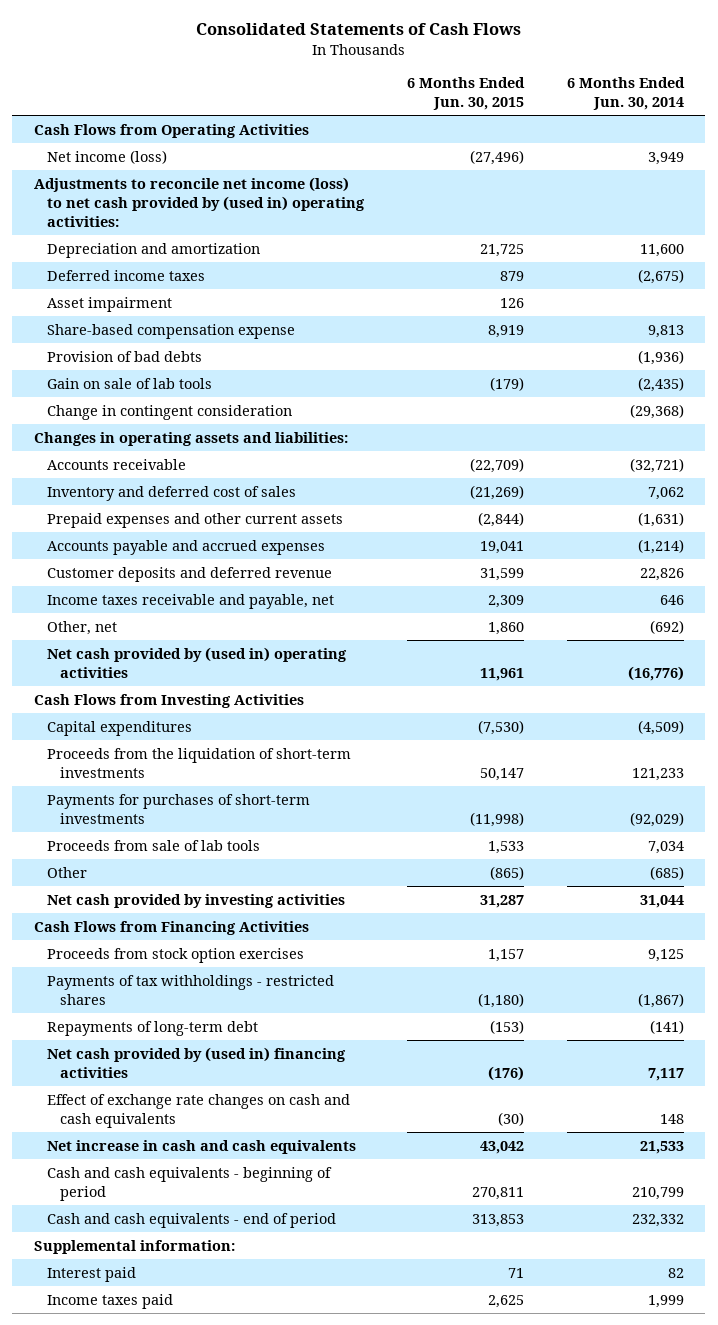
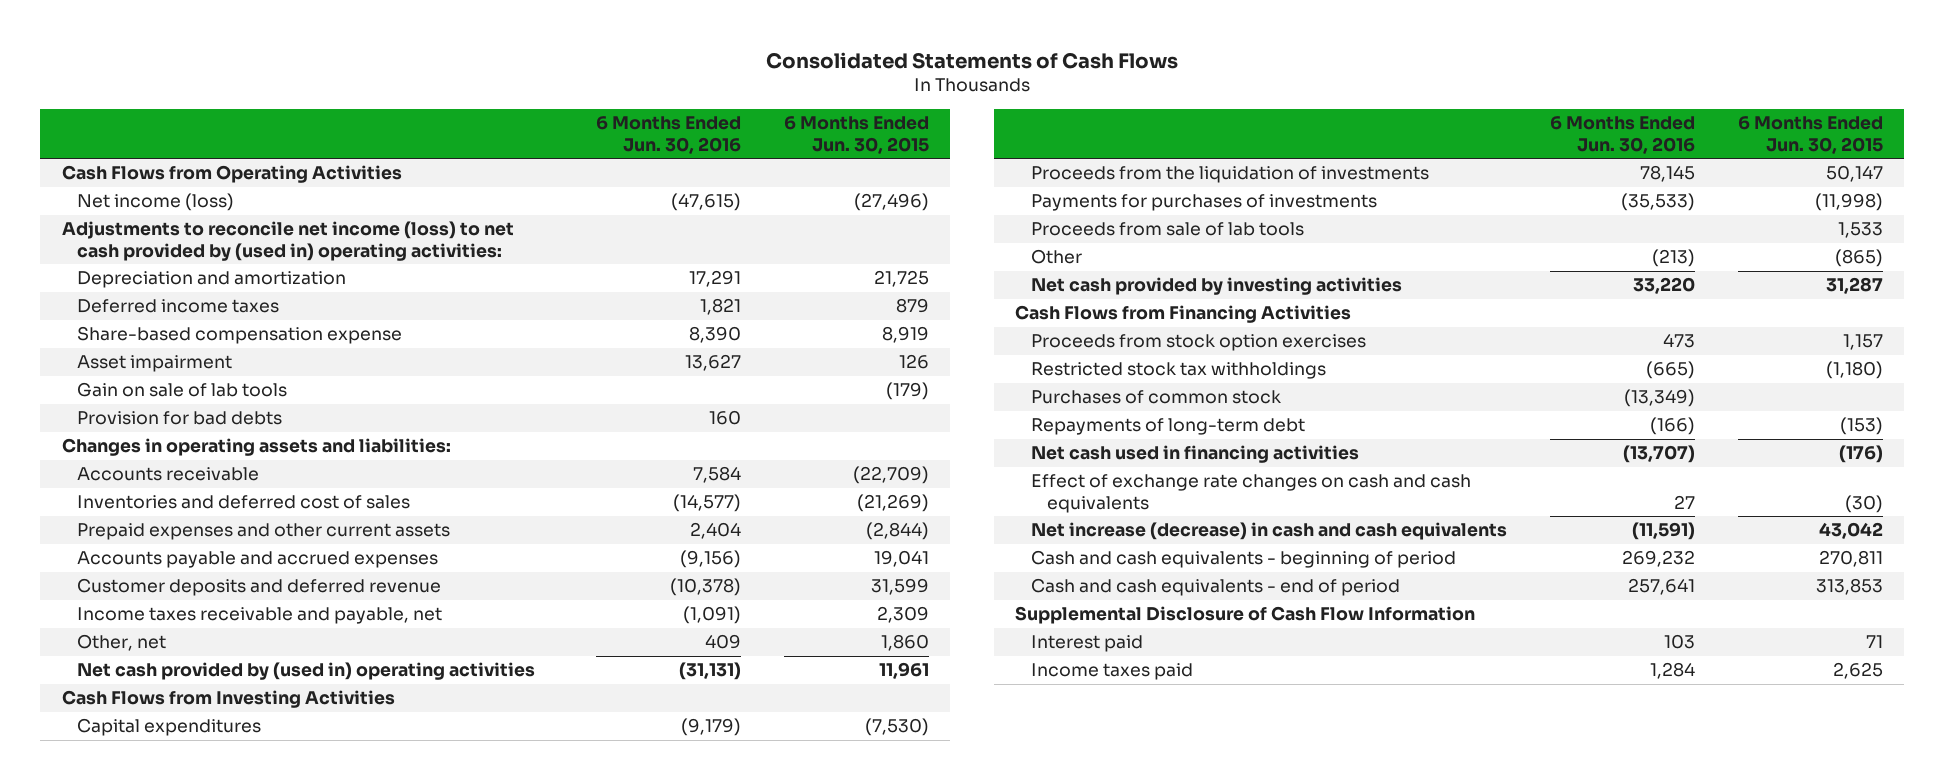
[566,77,685,110] 6 Months Ended Jun. 30, 2014 -> none
none -> [596,116,742,154] 6 Months Ended Jun. 30, 2016
[47,350,203,362] Provision of bad debts -> none
[47,296,173,312] Asset impairment -> [77,355,233,373] Asset impairment
[47,404,293,420] Change in contingent consideration -> none
none -> [77,411,283,426] Provision for bad debts
[47,485,297,501] Inventory and deferred cost of sales -> [77,495,411,510] Inventories and deferred cost of sales
[47,747,352,778] Proceeds from the liquidation of short-term investments -> [1031,166,1430,184] Proceeds from the liquidation of investments
[47,793,311,824] Payments for purchases of short-term investments -> [1031,194,1378,212] Payments for purchases of investments
[47,974,335,1005] Payments of tax withholdings - restricted shares -> [1031,362,1327,380] Restricted stock tax withholdings
none -> [1031,390,1282,405] Purchases of common stock
[47,1046,347,1078] Net cash provided by (used in) financing activities -> [1031,445,1360,464] Net cash used in financing activities
[47,1139,357,1154] Net increase in cash and cash equivalents -> [1031,522,1508,541] Net increase (decrease) in cash and cash equivalents
[33,1239,235,1254] Supplemental information: -> [1015,606,1476,625] Supplemental Disclosure of Cash Flow Information

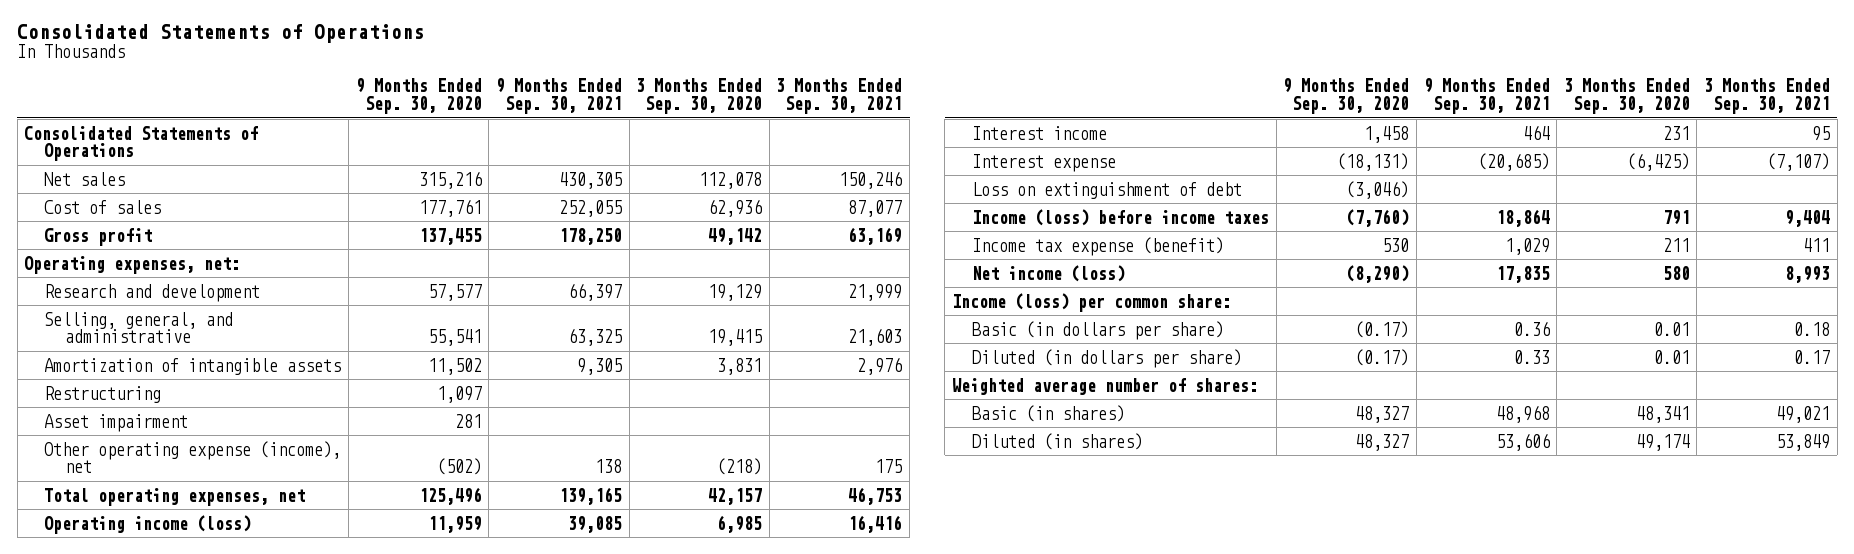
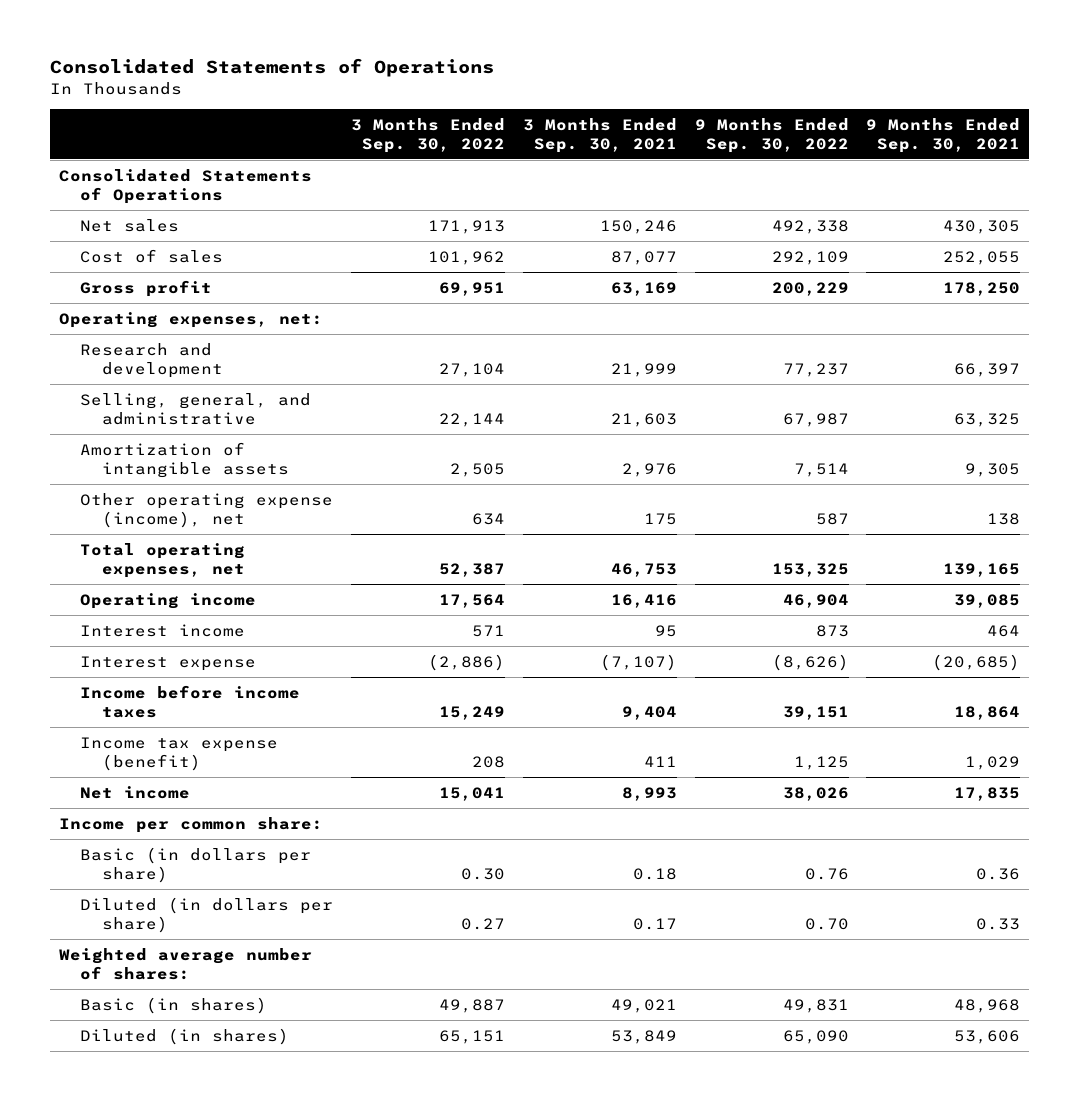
[355,78,482,115] 9 Months Ended Sep. 30, 2020 -> none
[636,78,763,115] 3 Months Ended Sep. 30, 2020 -> none
none -> [351,117,506,153] 3 Months Ended Sep. 30, 2022
none -> [694,117,849,153] 9 Months Ended Sep. 30, 2022
[44,385,162,403] Restructuring -> none
[44,413,189,432] Asset impairment -> none
[44,514,252,534] Operating income (loss) -> [80,592,257,609] Operating income
[971,181,1242,199] Loss on extinguishment of debt -> none
[971,208,1269,226] Income (loss) before income taxes -> [80,684,301,718] Income before income taxes
[971,264,1125,282] Net income (loss) -> [80,785,191,799] Net income
[951,292,1231,312] Income (loss) per common share: -> [58,816,323,833] Income per common share:

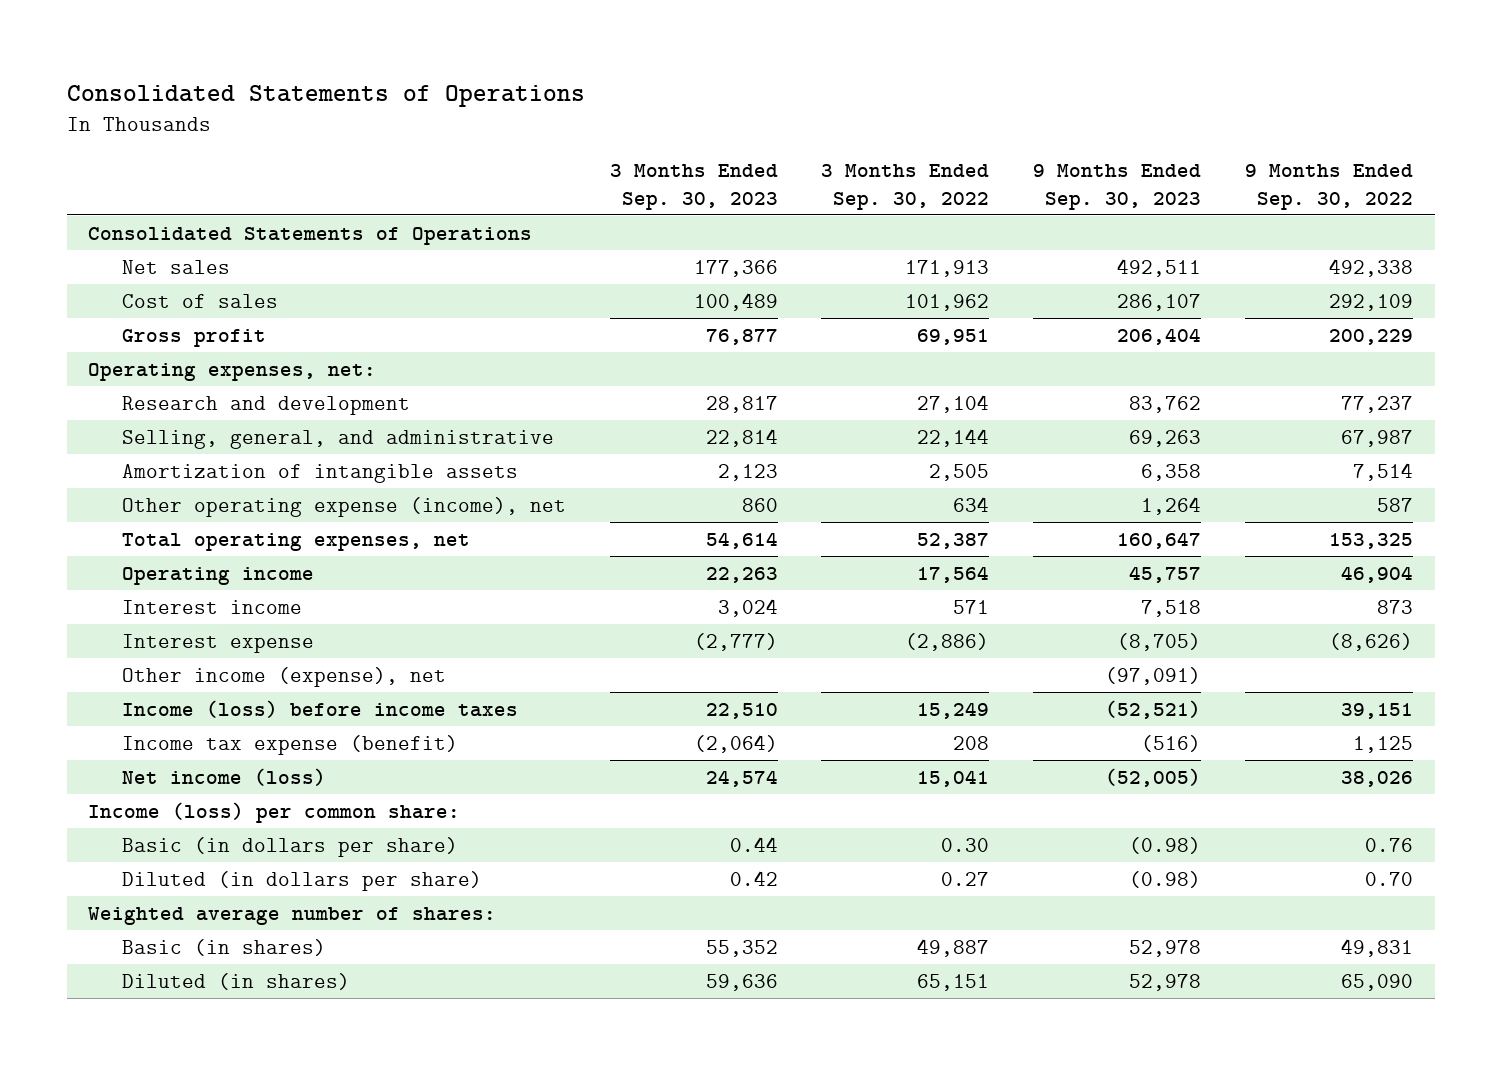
[522,117,677,153] 3 Months Ended Sep. 30, 2021 -> none
[866,117,1021,153] 9 Months Ended Sep. 30, 2021 -> none
none -> [609,163,778,210] 3 Months Ended Sep. 30, 2023
none -> [1033,163,1202,210] 9 Months Ended Sep. 30, 2023
none -> [122,666,447,687] Other income (expense), net
[80,684,301,718] Income before income taxes -> [122,699,519,718] Income (loss) before income taxes
[80,785,191,799] Net income -> [122,767,327,786] Net income (loss)
[58,816,323,833] Income per common share: -> [88,801,461,823] Income (loss) per common share:

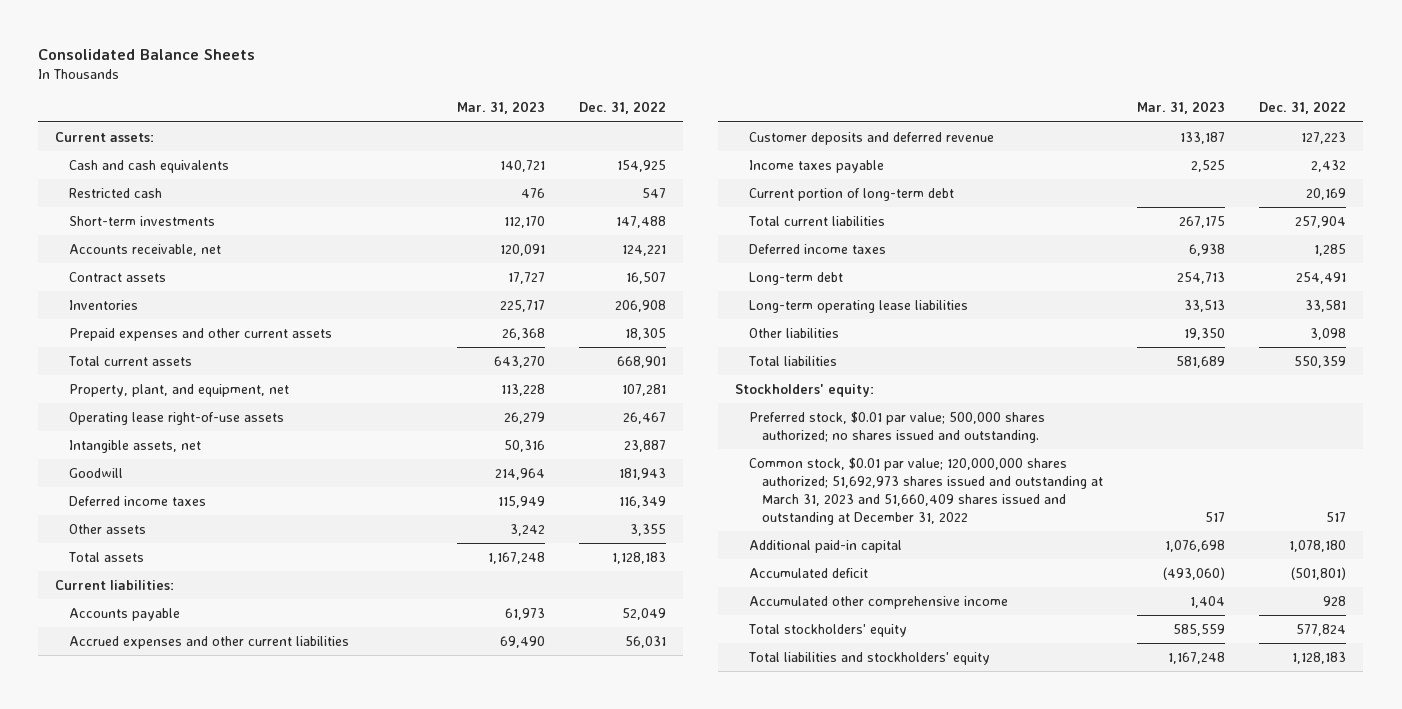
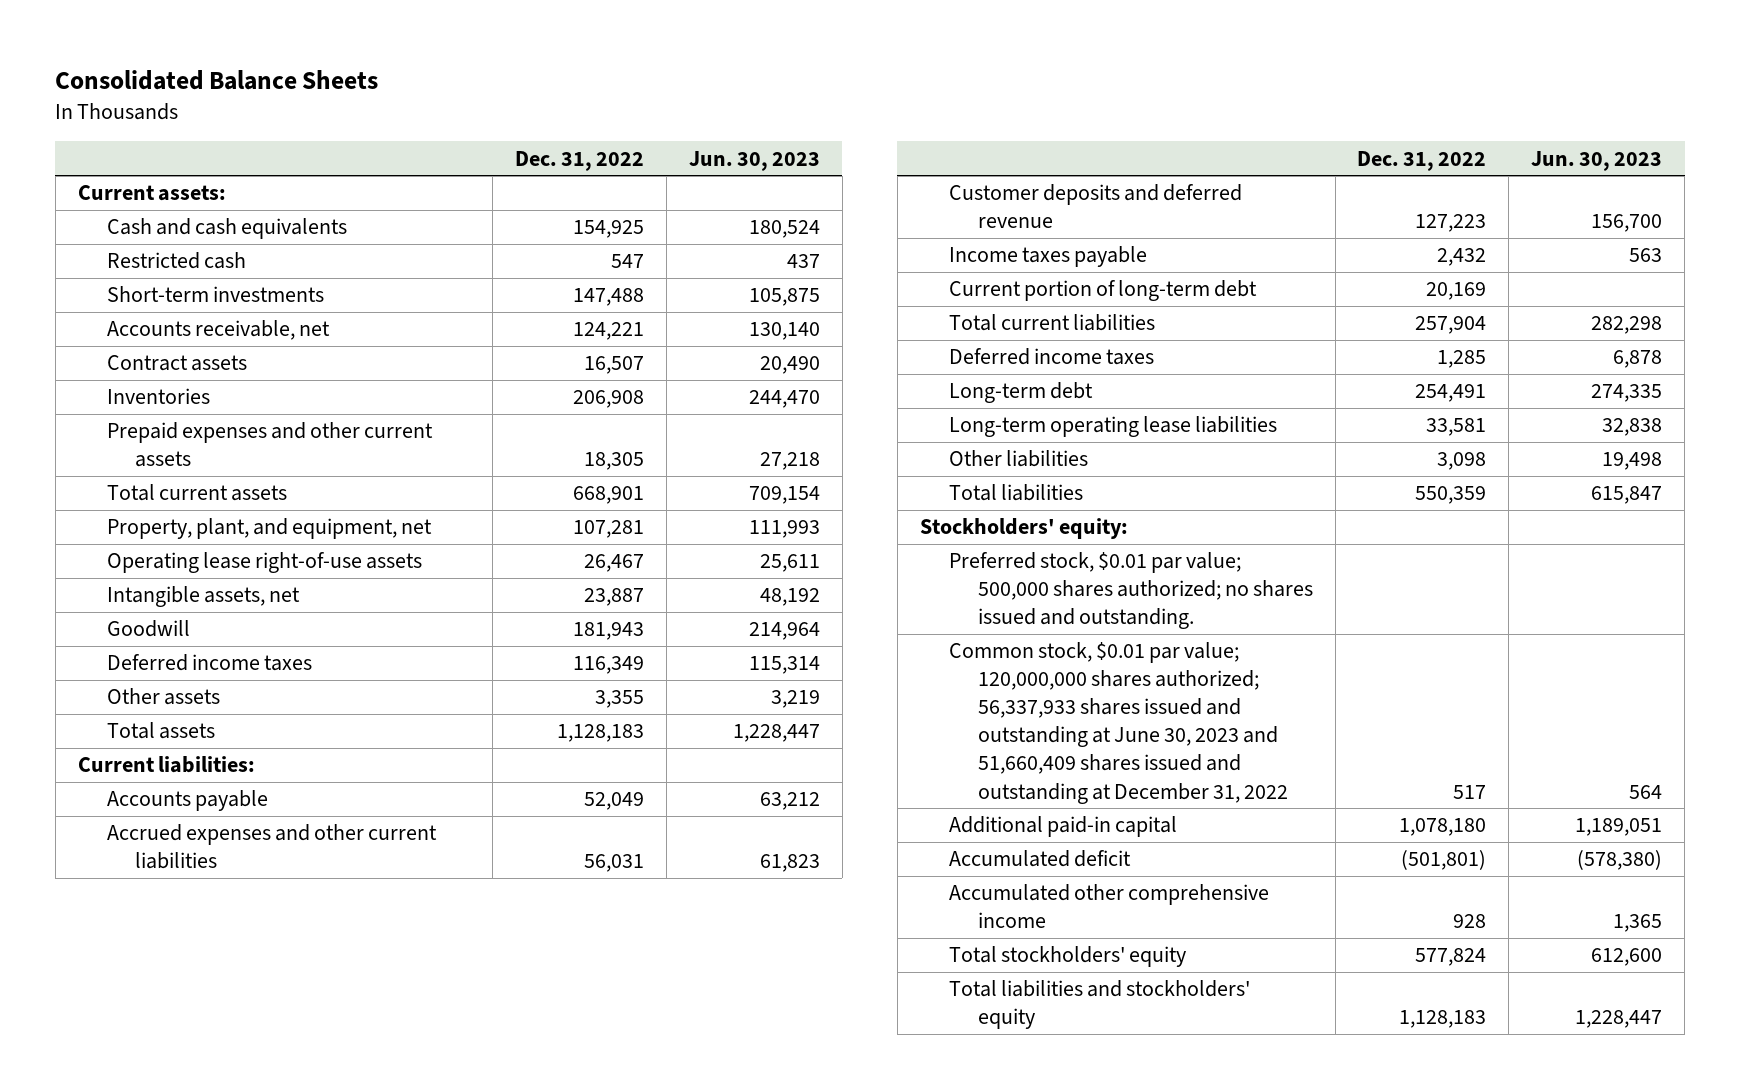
[456,101,545,115] Mar. 31, 2023 -> none
none -> [688,150,820,171] Jun. 30, 2023
[748,456,1103,526] Common stock, $0.01 par value; 120,000,000 shares authorized; 51,692,973 shares issued and outstanding at March 31, 2023 and 51,660,409 shares issued and outstanding at December 31, 2022 -> [948,642,1288,804] Common stock, $0.01 par value; 120,000,000 shares authorized; 56,337,933 shares issued and outstanding at June 30, 2023 and 51,660,409 shares issued and outstanding at December 31, 2022

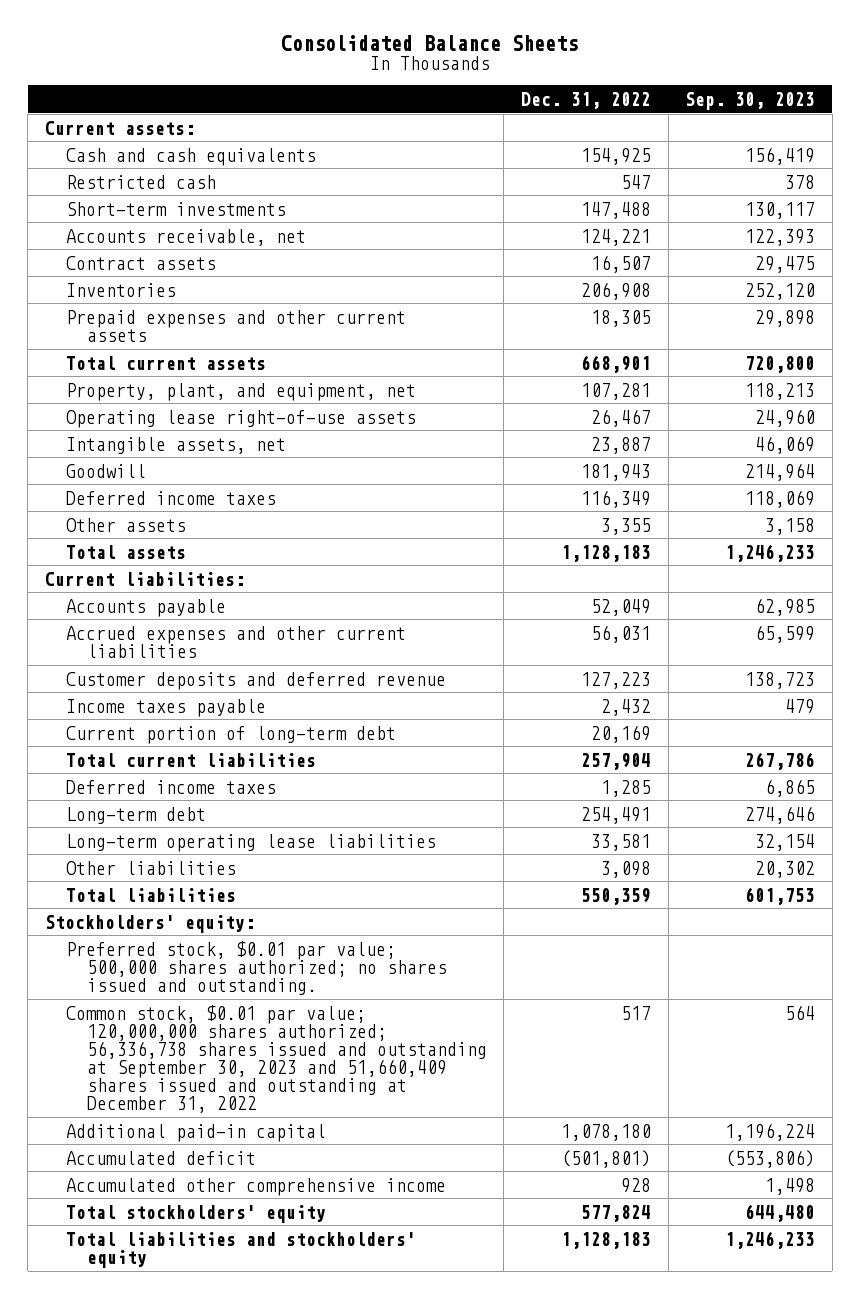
[688,150,820,171] Jun. 30, 2023 -> none
none -> [685,91,816,110] Sep. 30, 2023
[948,642,1288,804] Common stock, $0.01 par value; 120,000,000 shares authorized; 56,337,933 shares issued and outstanding at June 30, 2023 and 51,660,409 shares issued and outstanding at December 31, 2022 -> [65,1004,487,1114] Common stock, $0.01 par value; 120,000,000 shares authorized; 56,336,738 shares issued and outstanding at September 30, 2023 and 51,660,409 shares issued and outstanding at December 31, 2022

